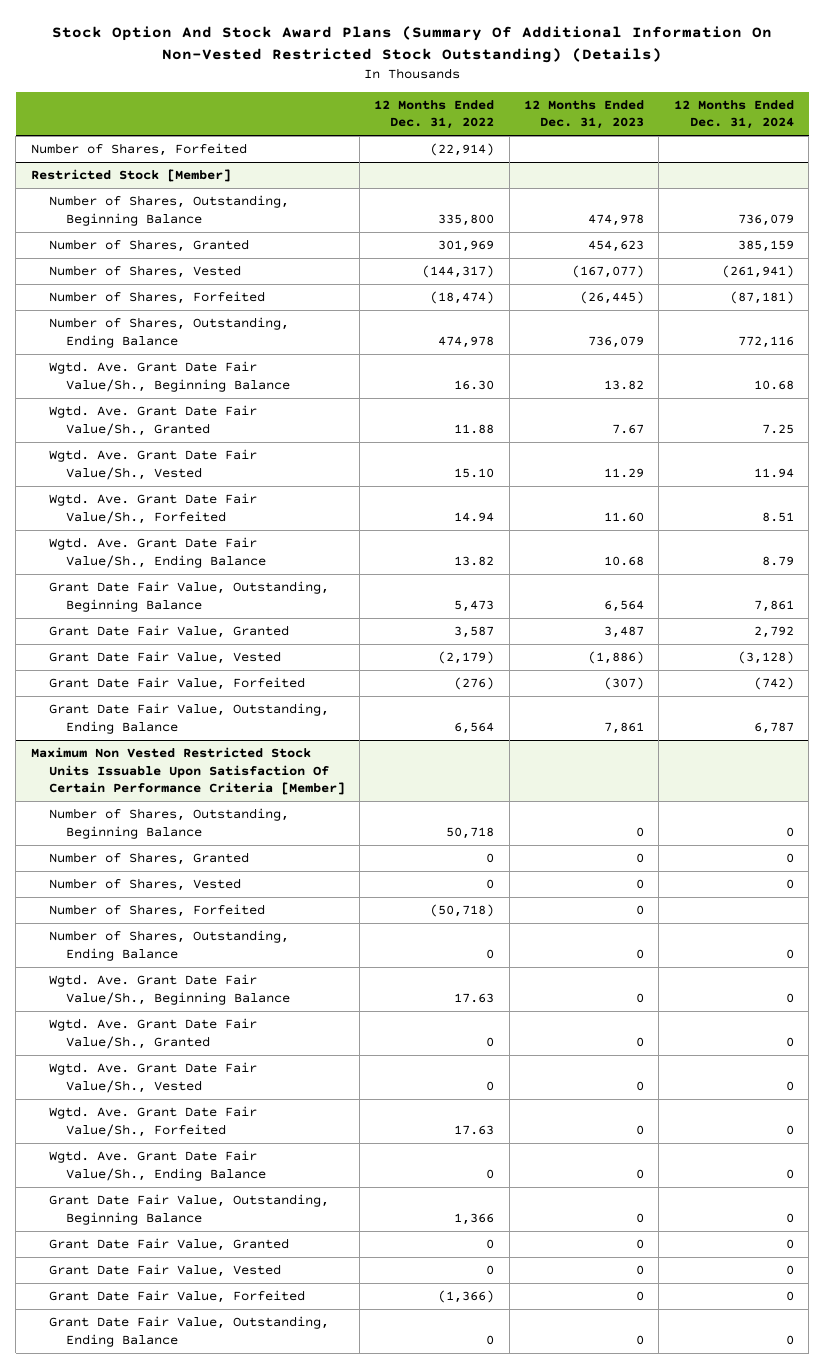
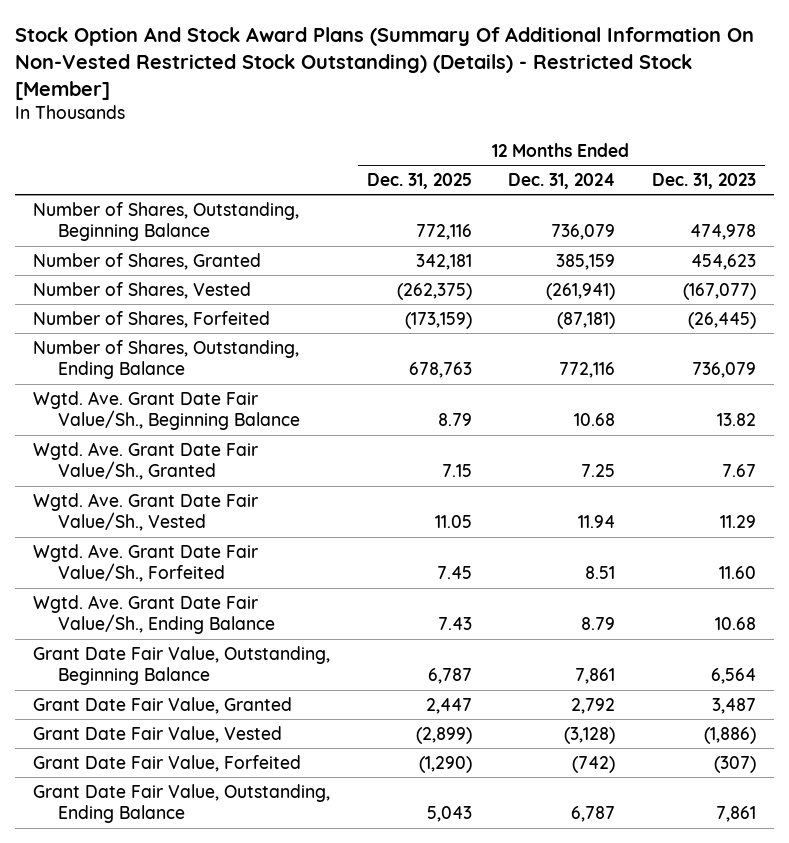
[52,26,773,63] Stock Option And Stock Award Plans (Summary Of Additional Information On Non-Vested Restricted Stock Outstanding) (Details) -> [14,26,754,100] Stock Option And Stock Award Plans (Summary Of Additional Information On Non-Vested Restricted Stock Outstanding) (Details) - Restricted Stock [Member]
[374,99,495,130] 12 Months Ended Dec. 31, 2022 -> none
none -> [366,172,472,189] Dec. 31, 2025
[30,143,247,157] Number of Shares, Forfeited -> none
[30,169,231,183] Restricted Stock [Member] -> none
[30,747,345,795] Maximum Non Vested Restricted Stock Units Issuable Upon Satisfaction Of Certain Performance Criteria [Member] -> none
[48,808,289,839] Number of Shares, Outstanding, Beginning Balance -> none
[48,852,249,866] Number of Shares, Granted -> none
[48,878,241,892] Number of Shares, Vested -> none
[48,904,265,918] Number of Shares, Forfeited -> none
[48,930,289,961] Number of Shares, Outstanding, Ending Balance -> none
[48,974,291,1005] Wgtd. Ave. Grant Date Fair Value/Sh., Beginning Balance -> none
[48,1018,257,1049] Wgtd. Ave. Grant Date Fair Value/Sh., Granted -> none
[48,1062,257,1093] Wgtd. Ave. Grant Date Fair Value/Sh., Vested -> none
[48,1106,257,1137] Wgtd. Ave. Grant Date Fair Value/Sh., Forfeited -> none
[48,1150,267,1181] Wgtd. Ave. Grant Date Fair Value/Sh., Ending Balance -> none
[48,1194,329,1225] Grant Date Fair Value, Outstanding, Beginning Balance -> none
[48,1238,289,1252] Grant Date Fair Value, Granted -> none
[48,1264,281,1278] Grant Date Fair Value, Vested -> none
[48,1290,305,1304] Grant Date Fair Value, Forfeited -> none
[48,1316,329,1347] Grant Date Fair Value, Outstanding, Ending Balance -> none

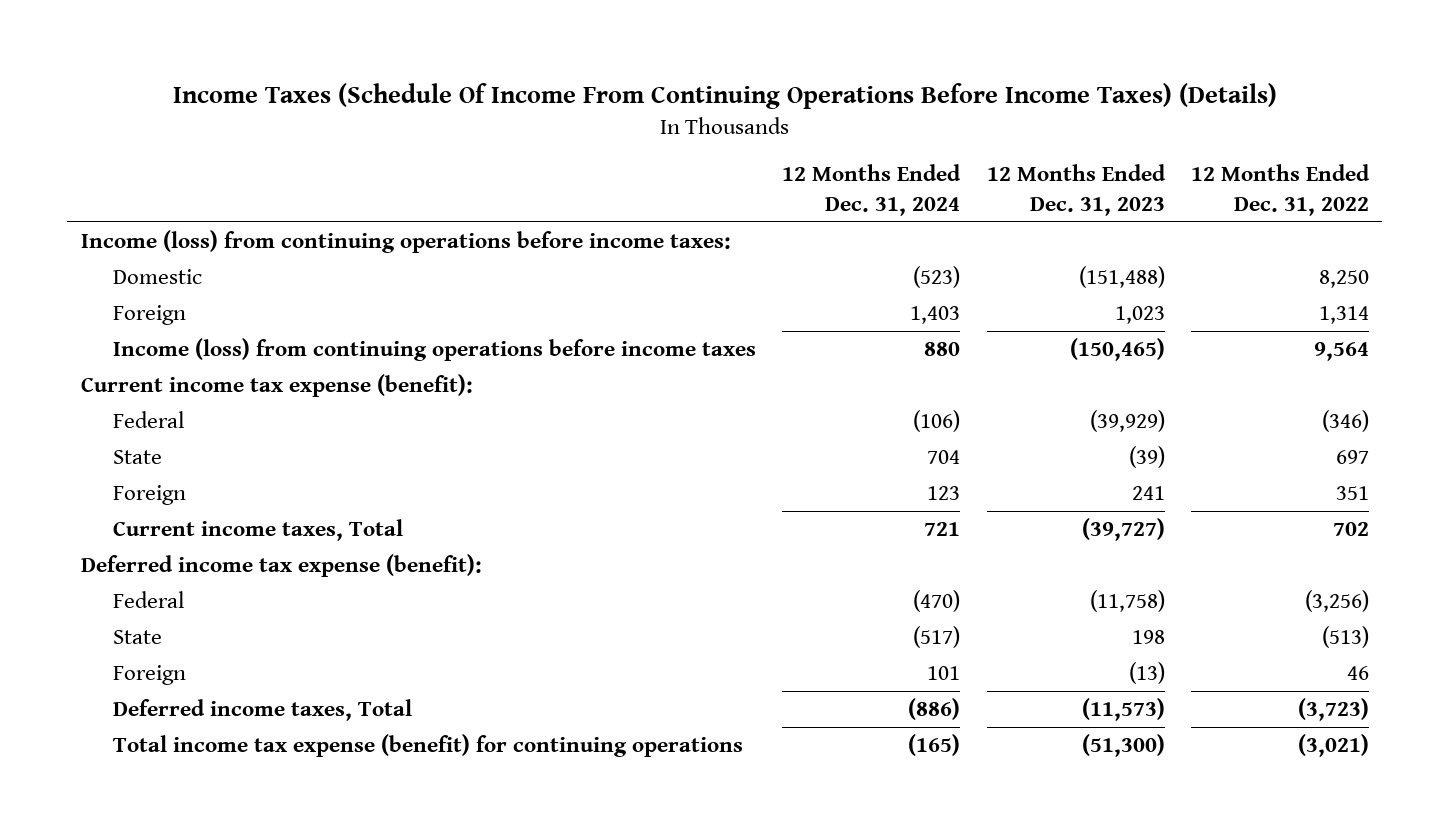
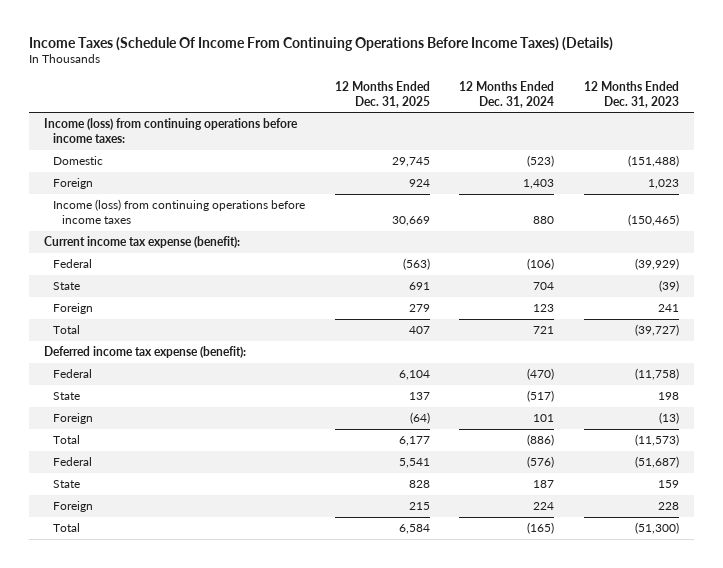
[1190,164,1370,216] 12 Months Ended Dec. 31, 2022 -> none
none -> [334,80,430,108] 12 Months Ended Dec. 31, 2025
[112,518,403,541] Current income taxes, Total -> [53,325,81,335] Total
[112,698,412,721] Deferred income taxes, Total -> [53,435,81,445] Total
none -> [53,457,93,467] Federal
none -> [53,480,81,489] State
none -> [53,501,94,513] Foreign
[112,733,743,757] Total income tax expense (benefit) for continuing operations -> [53,523,81,533] Total

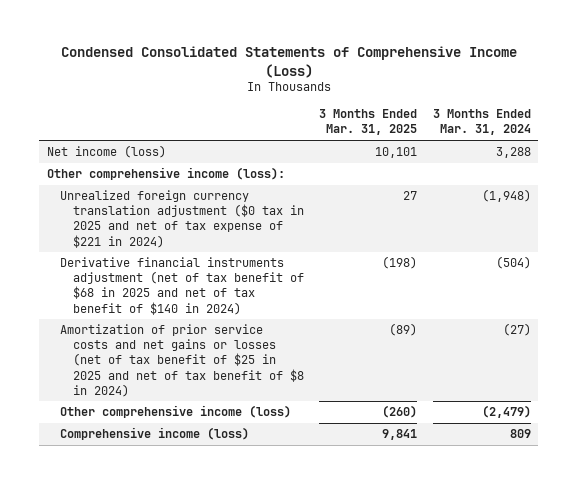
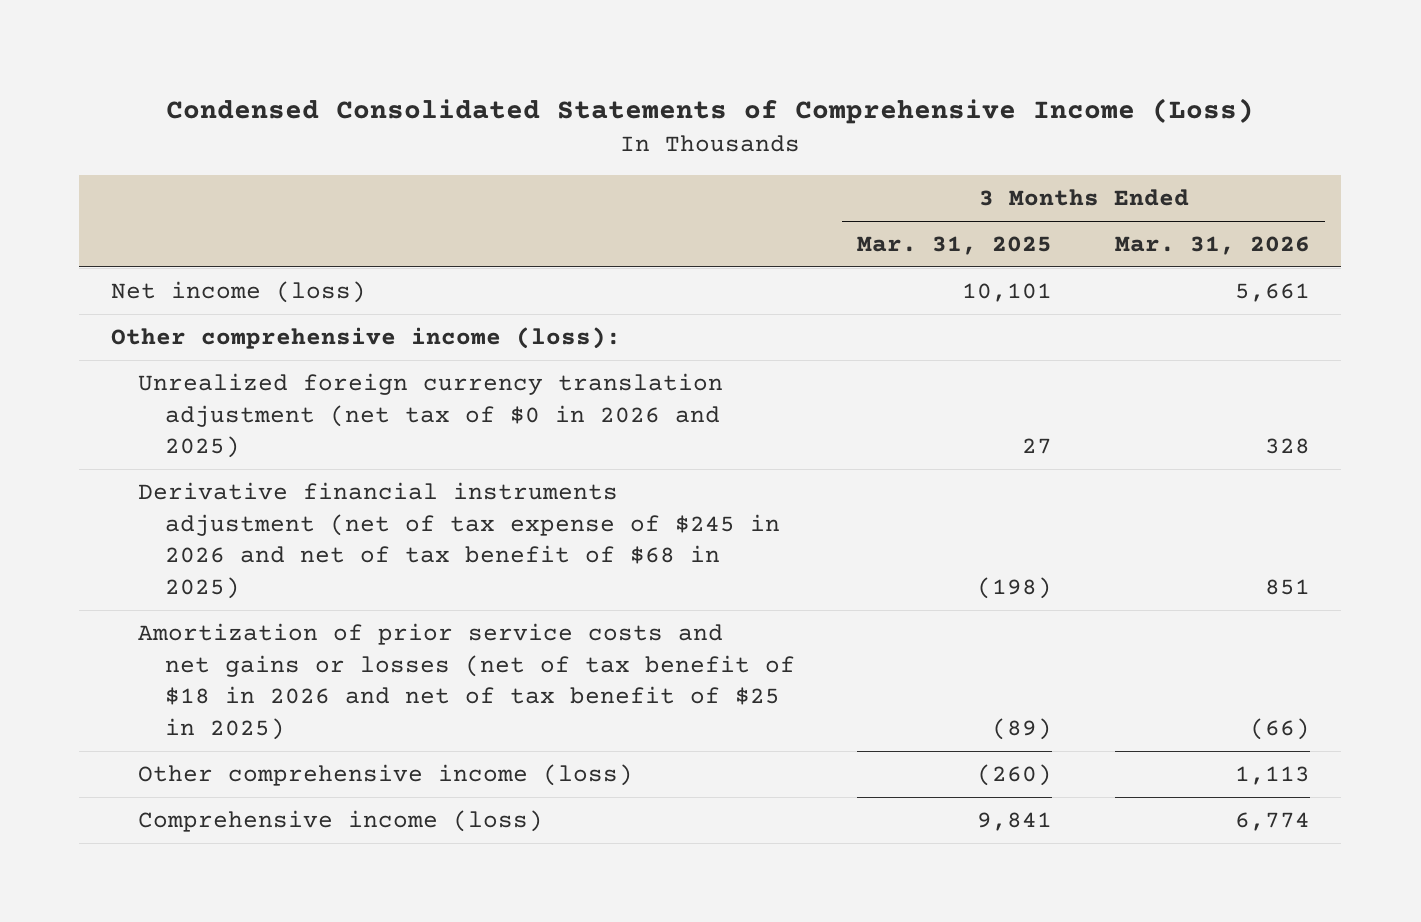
[432,109,531,136] 3 Months Ended Mar. 31, 2024 -> none
none -> [1114,236,1310,256] Mar. 31, 2026
[59,190,305,248] Unrealized foreign currency translation adjustment ($0 tax in 2025 and net of tax expense of $221 in 2024) -> [137,373,723,459] Unrealized foreign currency translation adjustment (net tax of $0 in 2026 and 2025)
[59,257,305,315] Derivative financial instruments adjustment (net of tax benefit of $68 in 2025 and net of tax benefit of $140 in 2024) -> [137,482,781,600] Derivative financial instruments adjustment (net of tax expense of $245 in 2026 and net of tax benefit of $68 in 2025)
[59,324,305,397] Amortization of prior service costs and net gains or losses (net of tax benefit of $25 in 2025 and net of tax benefit of $8 in 2024) -> [137,623,796,741] Amortization of prior service costs and net gains or losses (net of tax benefit of $18 in 2026 and net of tax benefit of $25 in 2025)

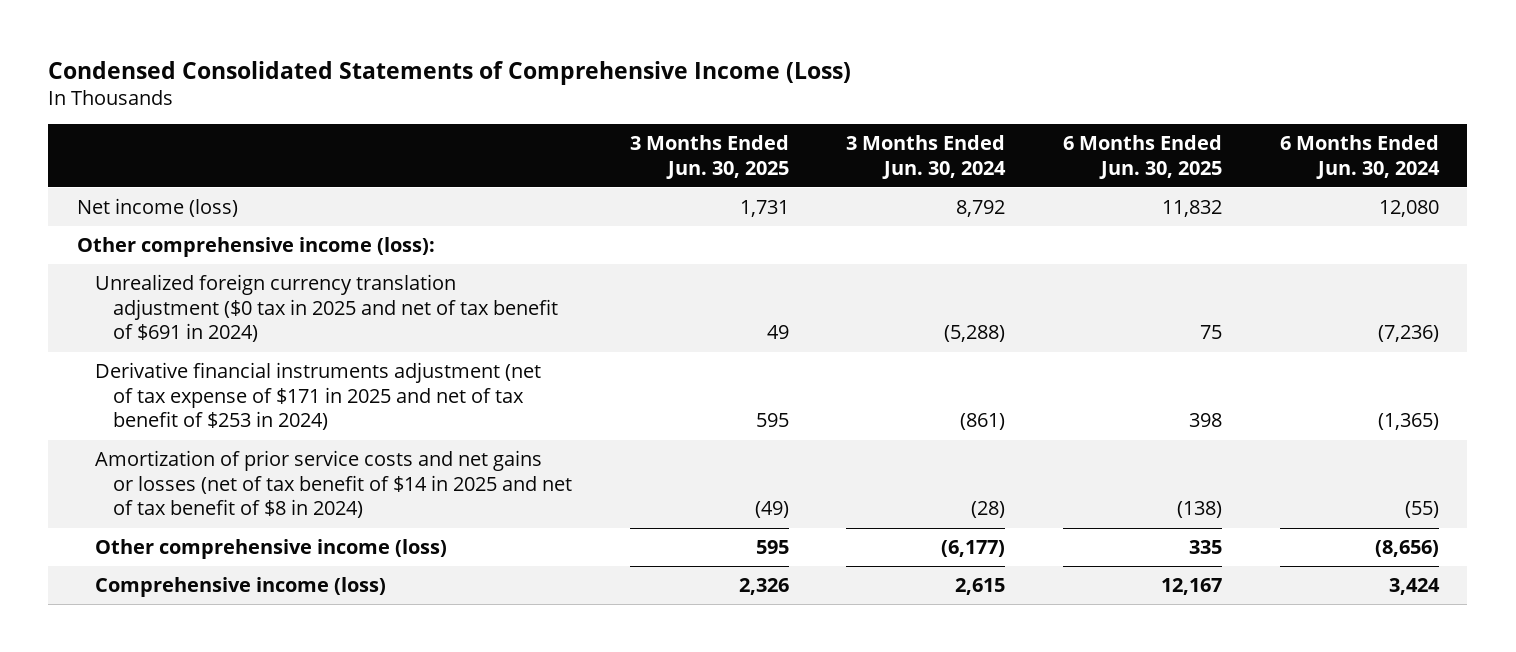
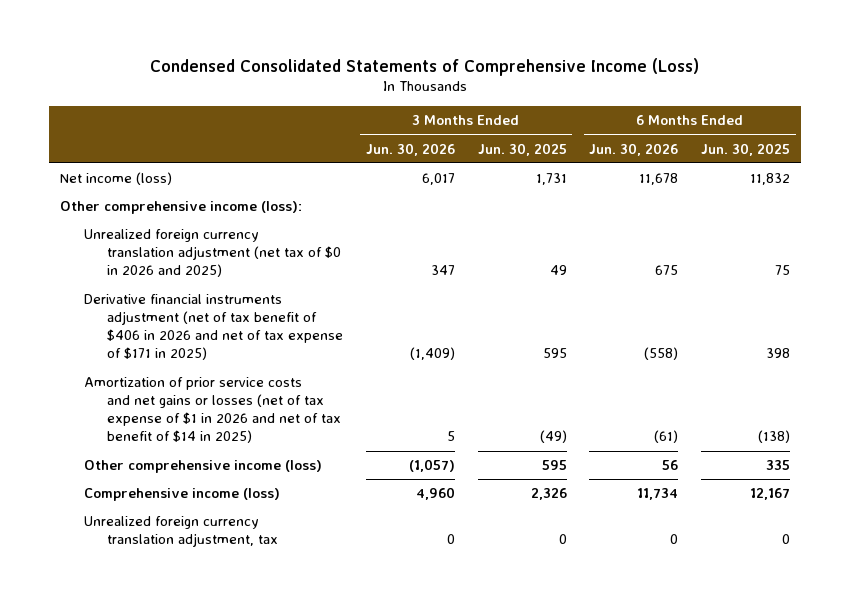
[846,134,1007,179] 3 Months Ended Jun. 30, 2024 -> none
[1279,134,1440,179] 6 Months Ended Jun. 30, 2024 -> none
none -> [365,142,455,156] Jun. 30, 2026
none -> [589,142,679,156] Jun. 30, 2026
[95,273,559,343] Unrealized foreign currency translation adjustment ($0 tax in 2025 and net of tax benefit of $691 in 2024) -> [83,229,342,278] Unrealized foreign currency translation adjustment (net tax of $0 in 2026 and 2025)
[95,361,542,431] Derivative financial instruments adjustment (net of tax expense of $171 in 2025 and net of tax benefit of $253 in 2024) -> [83,294,344,361] Derivative financial instruments adjustment (net of tax benefit of $406 in 2026 and net of tax expense of $171 in 2025)
[95,449,573,519] Amortization of prior service costs and net gains or losses (net of tax benefit of $14 in 2025 and net of tax benefit of $8 in 2024) -> [83,377,342,444] Amortization of prior service costs and net gains or losses (net of tax expense of $1 in 2026 and net of tax benefit of $14 in 2025)
none -> [83,516,279,548] Unrealized foreign currency translation adjustment, tax

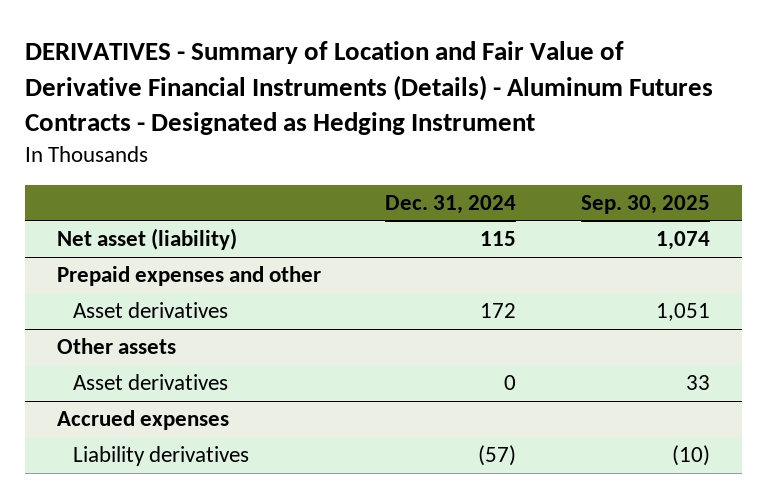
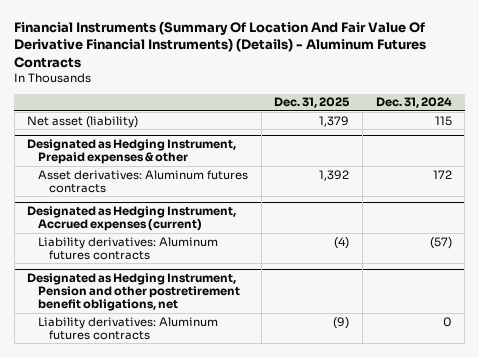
[24,41,713,136] DERIVATIVES - Summary of Location and Fair Value of Derivative Financial Instruments (Details) - Aluminum Futures Contracts - Designated as Hedging Instrument -> [14,20,427,69] Financial Instruments (Summary Of Location And Fair Value Of Derivative Financial Instruments) (Details) - Aluminum Futures Contracts
[580,195,710,215] Sep. 30, 2025 -> none
none -> [274,97,351,109] Dec. 31, 2025
[56,266,321,287] Prepaid expenses and other -> none
[56,338,176,355] Other assets -> none
[73,374,229,391] Asset derivatives -> none
[56,410,229,431] Accrued expenses -> none
none -> [27,139,237,165] Designated as Hedging Instrument, Prepaid expenses & other
[73,302,229,319] Asset derivatives -> [38,169,249,193] Asset derivatives: Aluminum futures contracts
none -> [27,206,237,232] Designated as Hedging Instrument, Accrued expenses (current)
[73,446,250,467] Liability derivatives -> [38,236,219,260] Liability derivatives: Aluminum futures contracts
none -> [27,273,241,312] Designated as Hedging Instrument, Pension and other postretirement benefit obligations, net
none -> [38,316,219,340] Liability derivatives: Aluminum futures contracts

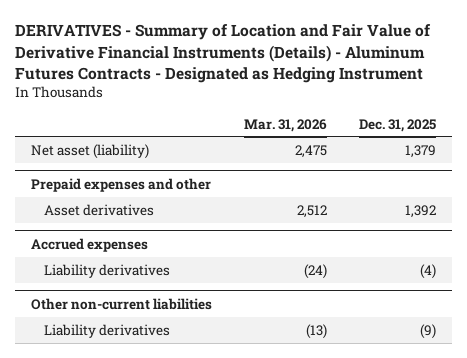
[14,20,427,69] Financial Instruments (Summary Of Location And Fair Value Of Derivative Financial Instruments) (Details) - Aluminum Futures Contracts -> [15,24,432,83] DERIVATIVES - Summary of Location and Fair Value of Derivative Financial Instruments (Details) - Aluminum Futures Contracts - Designated as Hedging Instrument
[375,97,452,109] Dec. 31, 2024 -> none
none -> [243,118,327,132] Mar. 31, 2026
[27,139,237,165] Designated as Hedging Instrument, Prepaid expenses & other -> none
[27,206,237,232] Designated as Hedging Instrument, Accrued expenses (current) -> none
[27,273,241,312] Designated as Hedging Instrument, Pension and other postretirement benefit obligations, net -> none
none -> [31,177,212,192] Prepaid expenses and other
[38,169,249,193] Asset derivatives: Aluminum futures contracts -> [44,203,155,216] Asset derivatives
none -> [31,237,149,252] Accrued expenses
[38,236,219,260] Liability derivatives: Aluminum futures contracts -> [44,263,171,278] Liability derivatives
none -> [31,297,213,310] Other non-current liabilities
[38,316,219,340] Liability derivatives: Aluminum futures contracts -> [44,323,171,338] Liability derivatives

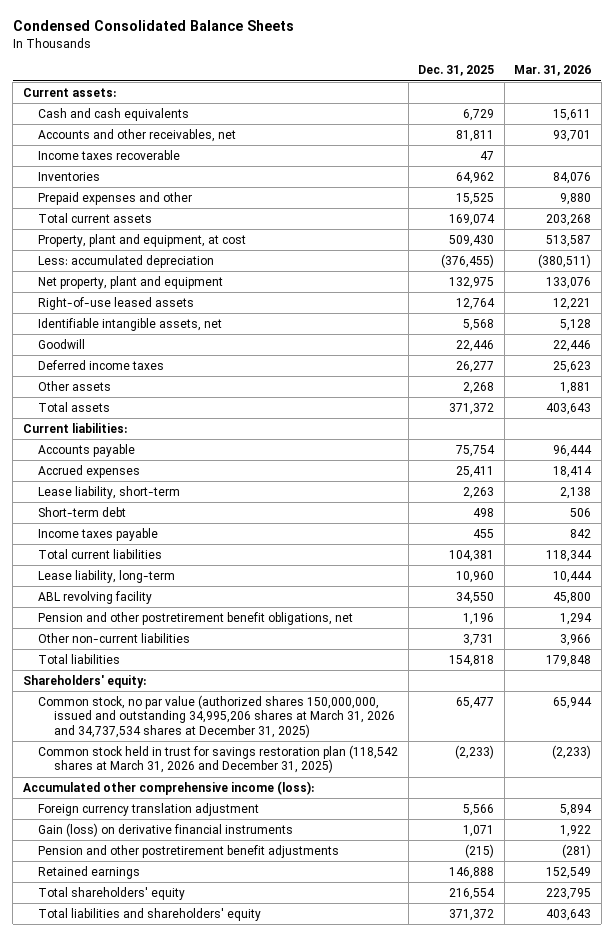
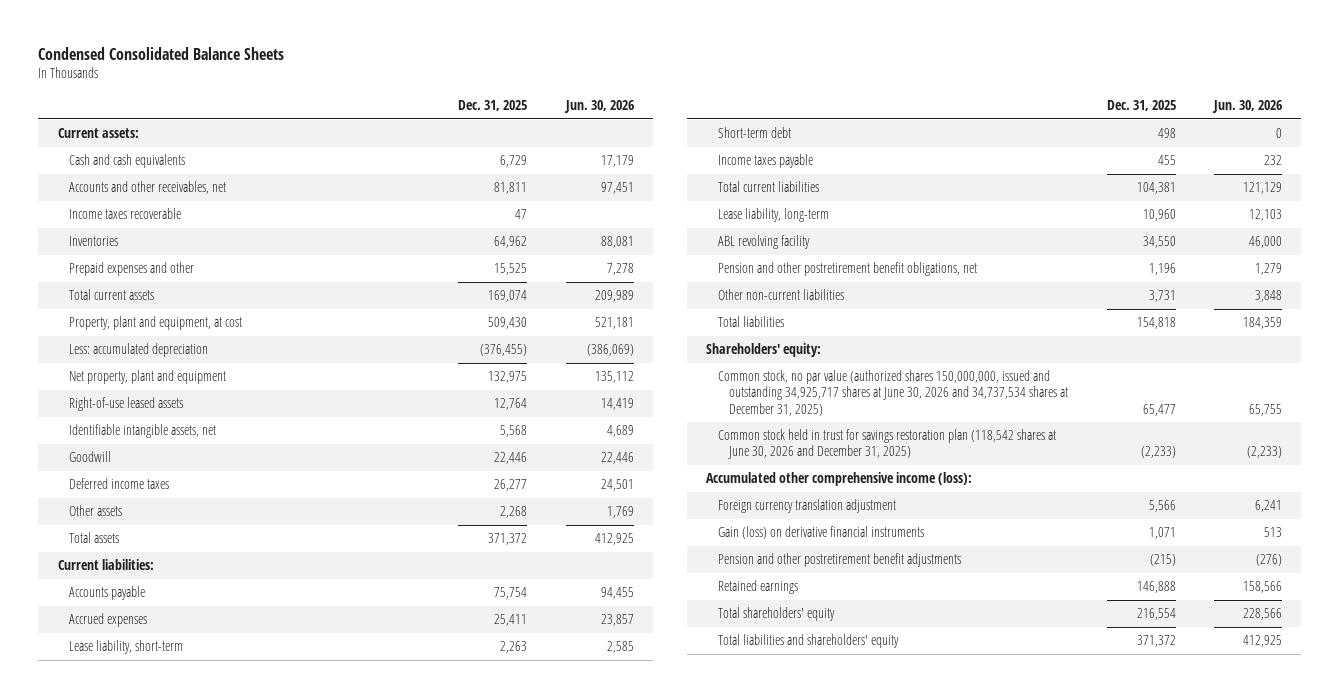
[514,65,592,77] Mar. 31, 2026 -> none
none -> [563,100,634,114] Jun. 30, 2026
[38,694,395,738] Common stock, no par value (authorized shares 150,000,000, issued and outstanding 34,995,206 shares at March 31, 2026 and 34,737,534 shares at December 31, 2025) -> [717,370,1069,416] Common stock, no par value (authorized shares 150,000,000, issued and outstanding 34,925,717 shares at June 30, 2026 and 34,737,534 shares at December 31, 2025)
[38,744,399,774] Common stock held in trust for savings restoration plan (118,542 shares at March 31, 2026 and December 31, 2025) -> [717,429,1056,460] Common stock held in trust for savings restoration plan (118,542 shares at June 30, 2026 and December 31, 2025)

